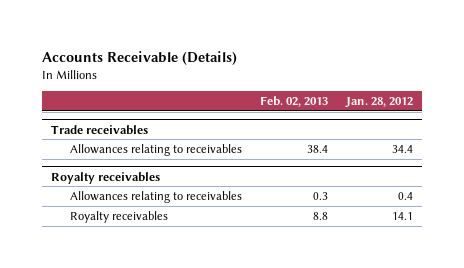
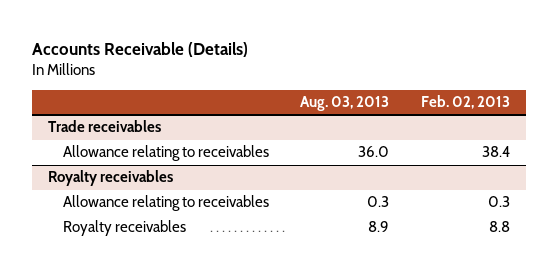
[344,97,413,109] Jan. 28, 2012 -> none
none -> [300,96,390,112] Aug. 03, 2013
[70,143,243,156] Allowances relating to receivables -> [62,145,269,162] Allowance relating to receivables
[70,190,243,203] Allowances relating to receivables -> [62,195,269,212] Allowance relating to receivables

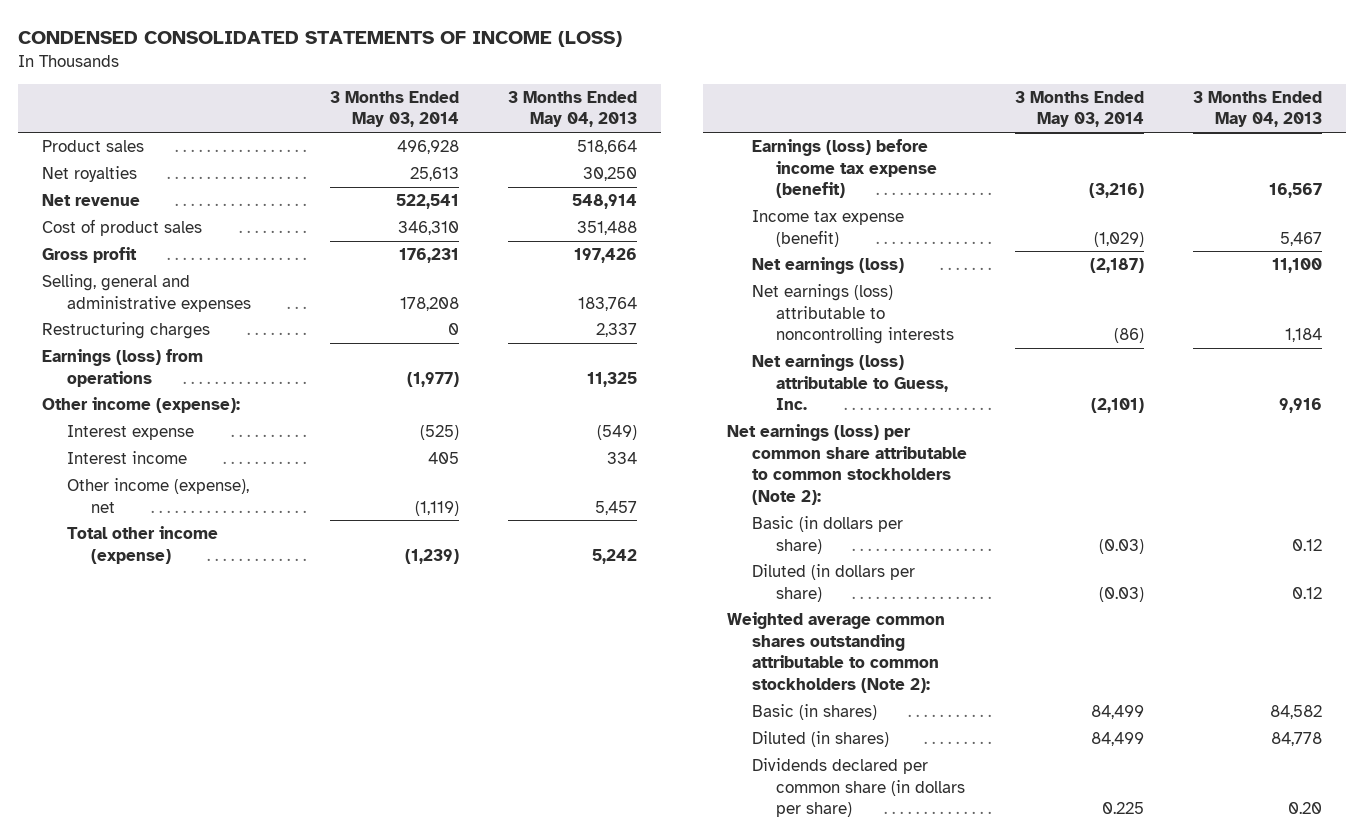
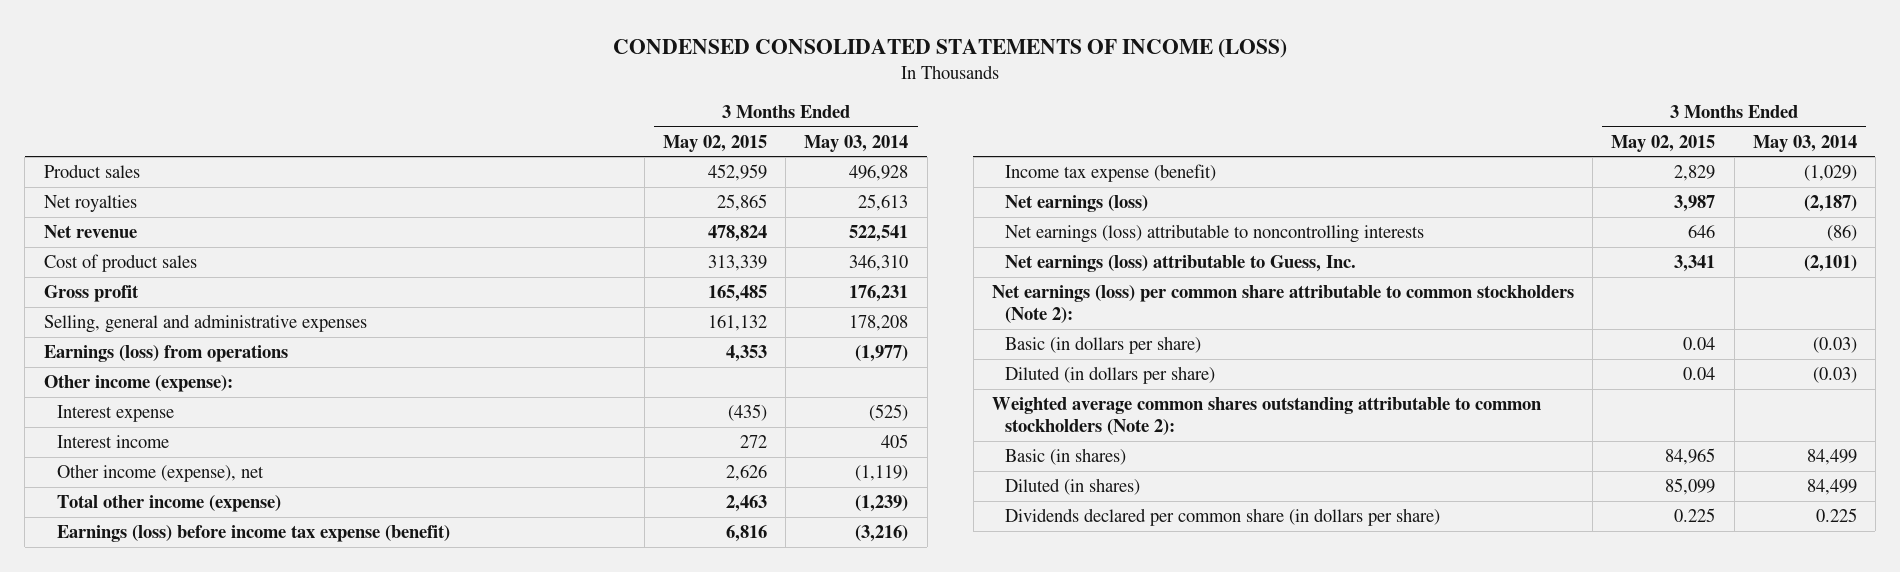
[507,90,637,128] 3 Months Ended May 04, 2013 -> none
none -> [662,134,767,152] May 02, 2015
[42,322,211,340] Restructuring charges -> none

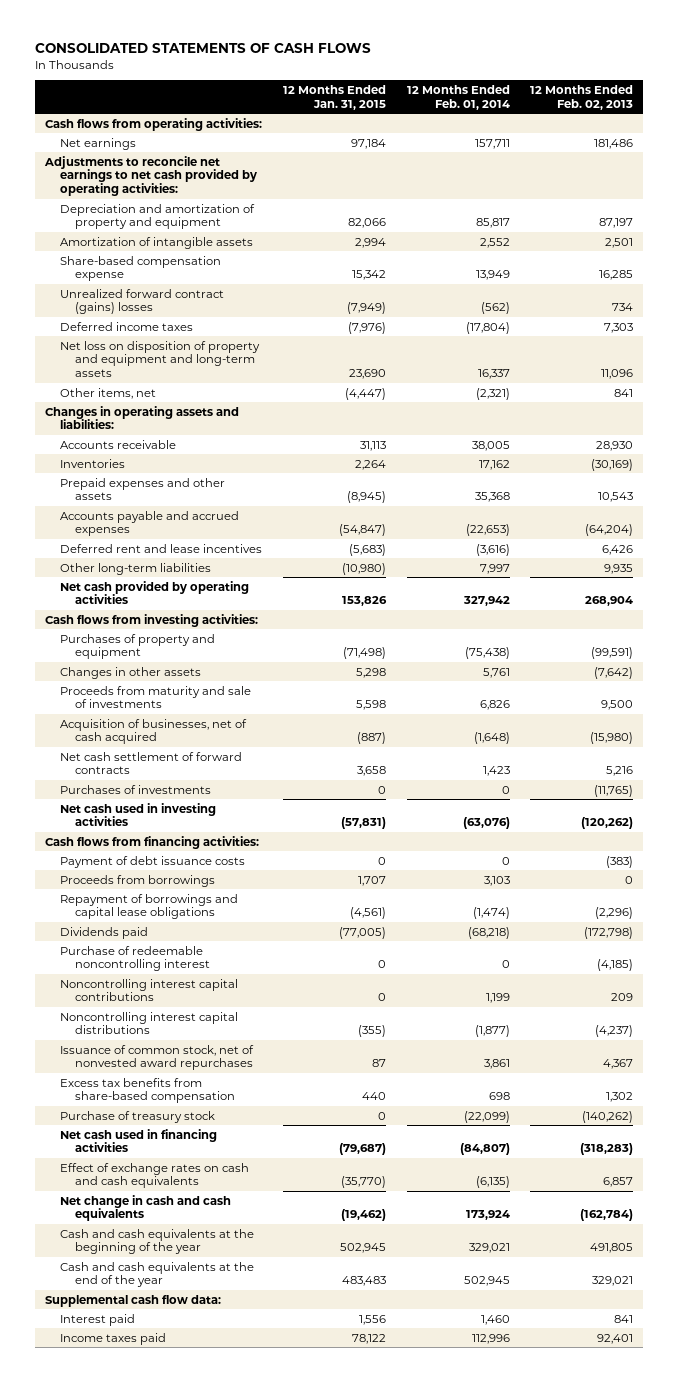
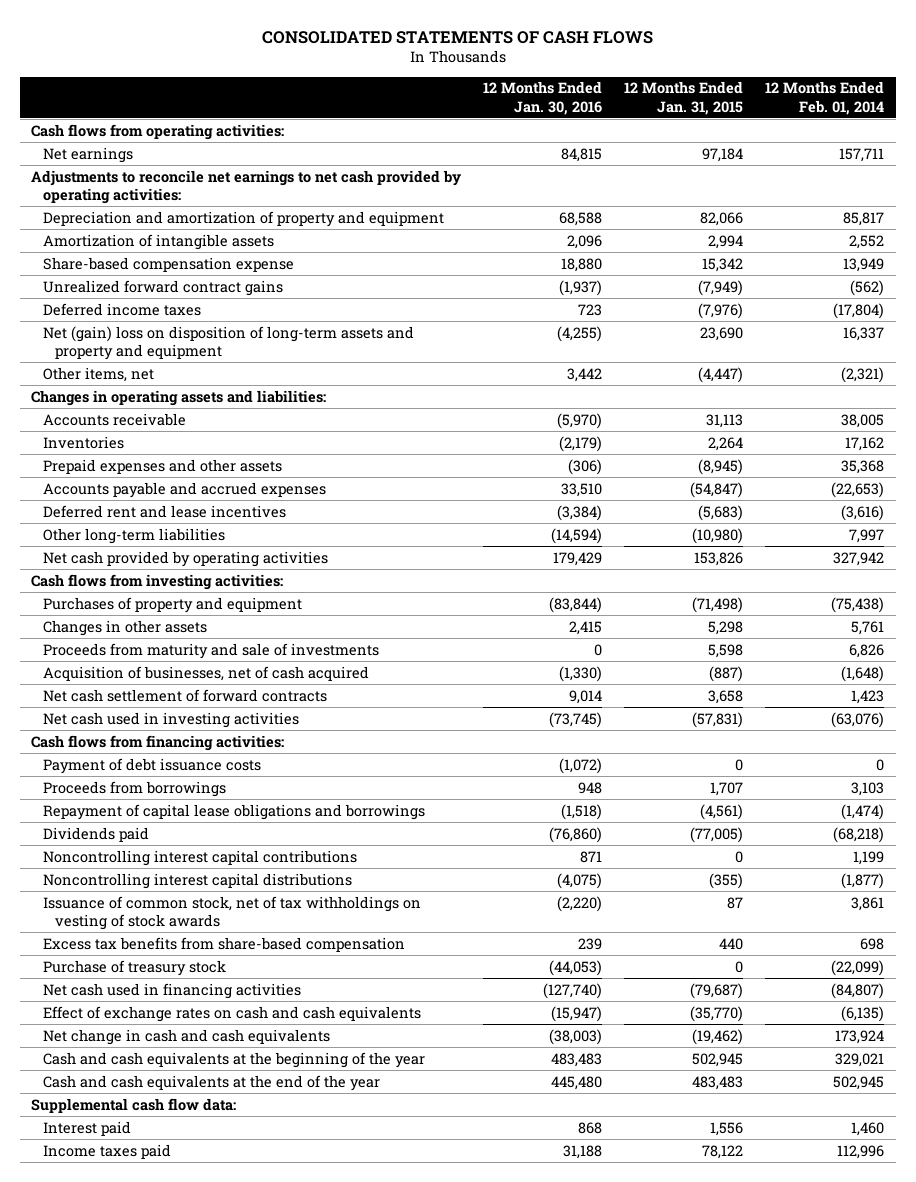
[530,85,634,110] 12 Months Ended Feb. 02, 2013 -> none
none -> [483,81,603,115] 12 Months Ended Jan. 30, 2016
[60,288,225,315] Unrealized forward contract (gains) losses -> [43,279,284,296] Unrealized forward contract gains
[60,340,261,378] Net loss on disposition of property and equipment and long-term assets -> [43,325,415,360] Net (gain) loss on disposition of long-term assets and property and equipment
[60,784,212,794] Purchases of investments -> none
[60,893,239,920] Repayment of borrowings and capital lease obligations -> [43,803,426,820] Repayment of capital lease obligations and borrowings
[60,945,211,972] Purchase of redeemable noncontrolling interest -> none
[60,1044,255,1071] Issuance of common stock, net of nonvested award repurchases -> [43,895,422,930] Issuance of common stock, net of tax withholdings on vesting of stock awards

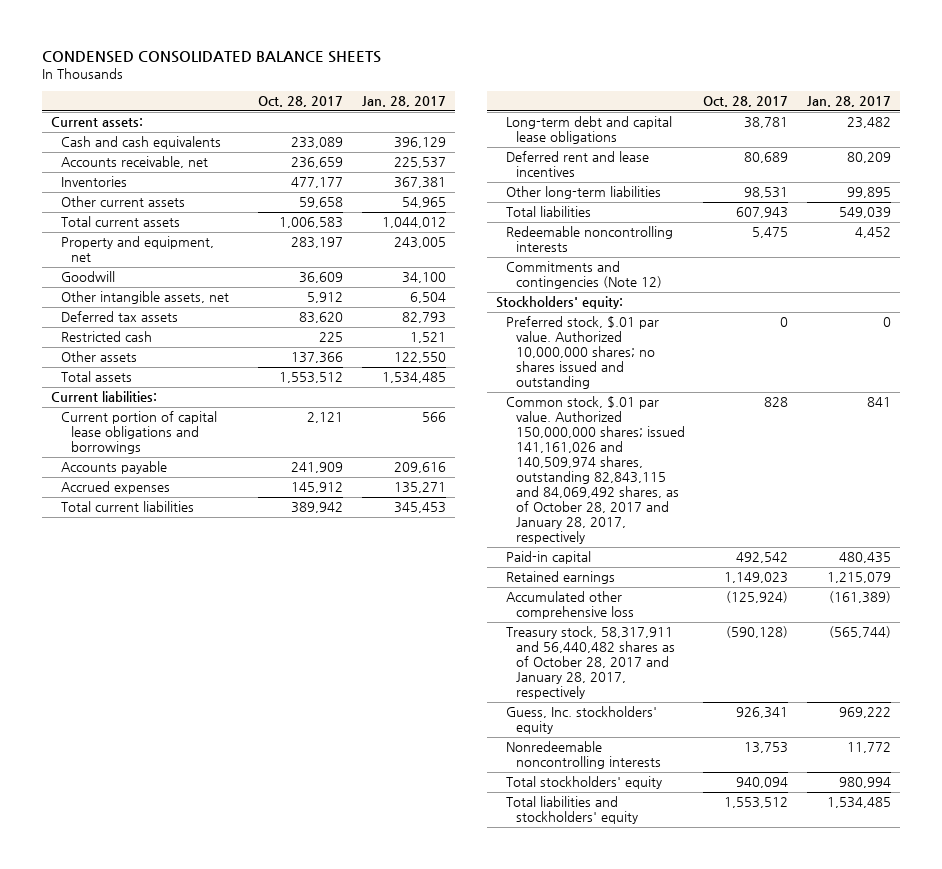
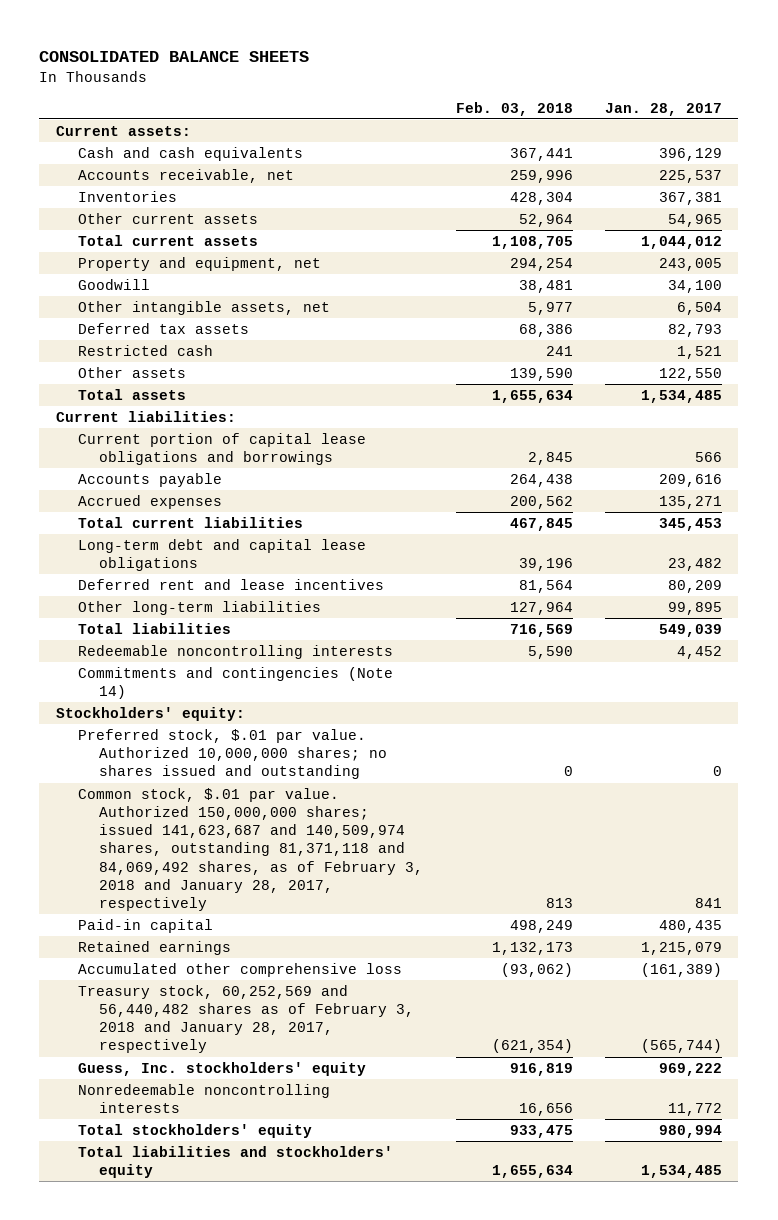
[41,51,381,64] CONDENSED CONSOLIDATED BALANCE SHEETS -> [39,51,310,63] CONSOLIDATED BALANCE SHEETS
[258,96,344,108] Oct. 28, 2017 -> none
none -> [455,101,573,116] Feb. 03, 2018
[505,261,662,290] Commitments and contingencies (Note 12) -> [77,666,393,700] Commitments and contingencies (Note 14)
[505,396,685,545] Common stock, $.01 par value. Authorized 150,000,000 shares; issued 141,161,026 and 140,509,974 shares, outstanding 82,843,115 and 84,069,492 shares, as of October 28, 2017 and January 28, 2017, respectively -> [77,787,424,911] Common stock, $.01 par value. Authorized 150,000,000 shares; issued 141,623,687 and 140,509,974 shares, outstanding 81,371,118 and 84,069,492 shares, as of February 3, 2018 and January 28, 2017, respectively
[505,626,675,700] Treasury stock, 58,317,911 and 56,440,482 shares as of October 28, 2017 and January 28, 2017, respectively -> [77,984,415,1054] Treasury stock, 60,252,569 and 56,440,482 shares as of February 3, 2018 and January 28, 2017, respectively

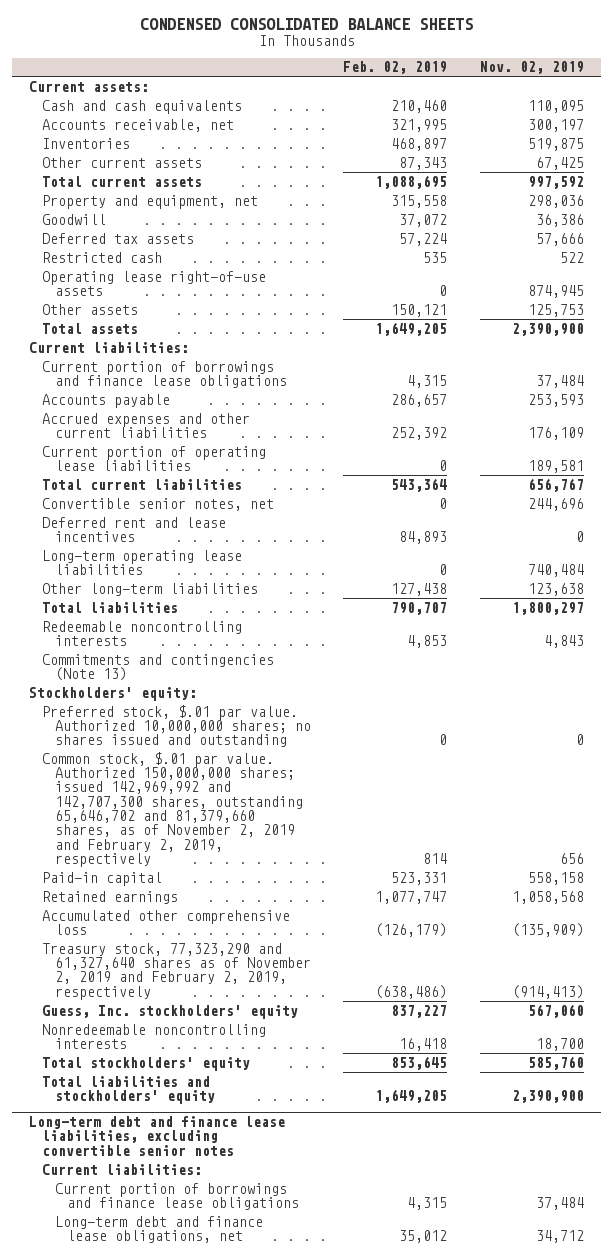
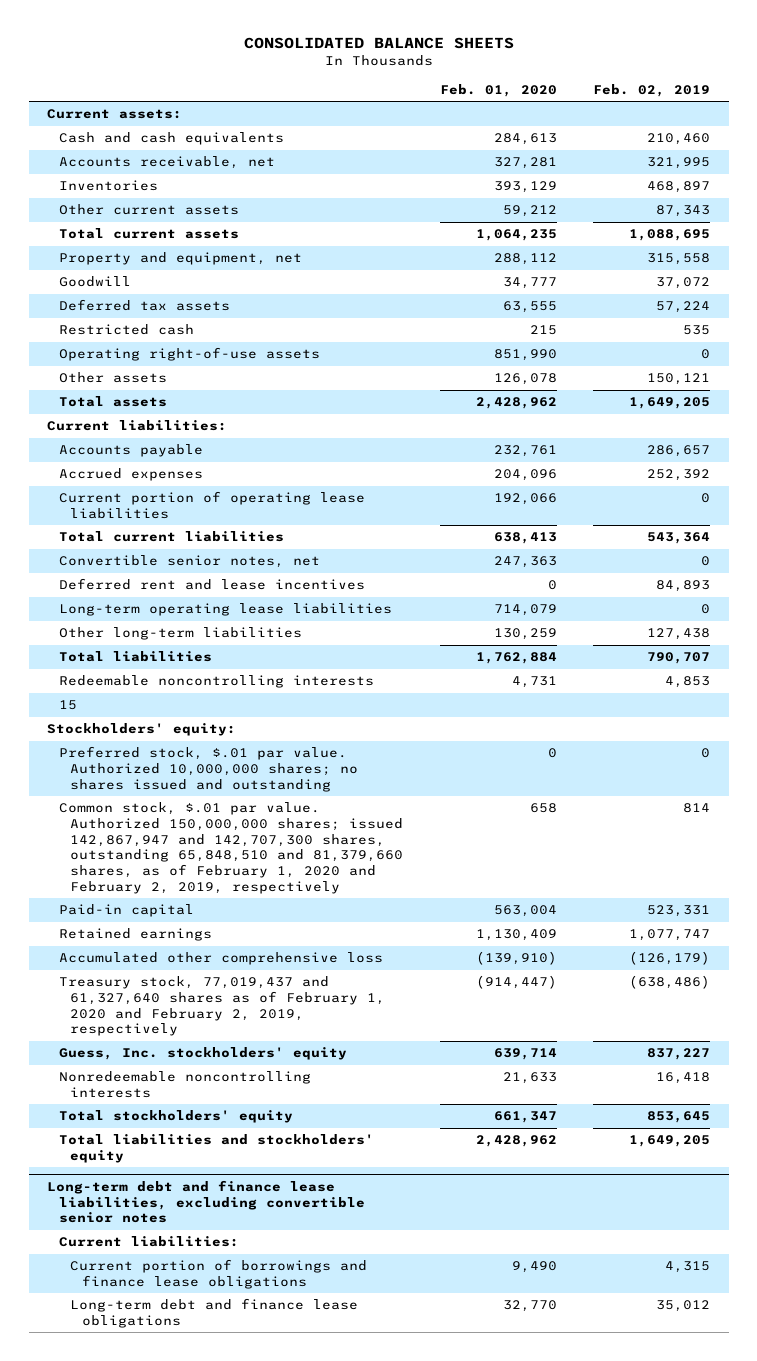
[139,18,473,31] CONDENSED CONSOLIDATED BALANCE SHEETS -> [243,37,514,50] CONSOLIDATED BALANCE SHEETS
[480,61,585,75] Nov. 02, 2019 -> none
none -> [439,84,557,98] Feb. 01, 2020
[41,270,266,297] Operating lease right-of-use assets -> [58,347,320,362] Operating right-of-use assets
[41,360,287,389] Current portion of borrowings and finance lease obligations -> none
[41,412,250,439] Accrued expenses and other current liabilities -> [58,468,203,482] Accrued expenses
[41,653,274,682] Commitments and contingencies (Note 13) -> [58,700,77,711] 15
[41,751,303,868] Common stock, $.01 par value. Authorized 150,000,000 shares; issued 142,969,992 and 142,707,300 shares, outstanding 65,646,702 and 81,379,660 shares, as of November 2, 2019 and February 2, 2019, respectively -> [58,802,404,894] Common stock, $.01 par value. Authorized 150,000,000 shares; issued 142,867,947 and 142,707,300 shares, outstanding 65,848,510 and 81,379,660 shares, as of February 1, 2020 and February 2, 2019, respectively
[41,942,311,1000] Treasury stock, 77,323,290 and 61,327,640 shares as of November 2, 2019 and February 2, 2019, respectively -> [58,976,386,1037] Treasury stock, 77,019,437 and 61,327,640 shares as of February 1, 2020 and February 2, 2019, respectively
[54,1215,263,1244] Long-term debt and finance lease obligations, net -> [70,1298,359,1328] Long-term debt and finance lease obligations

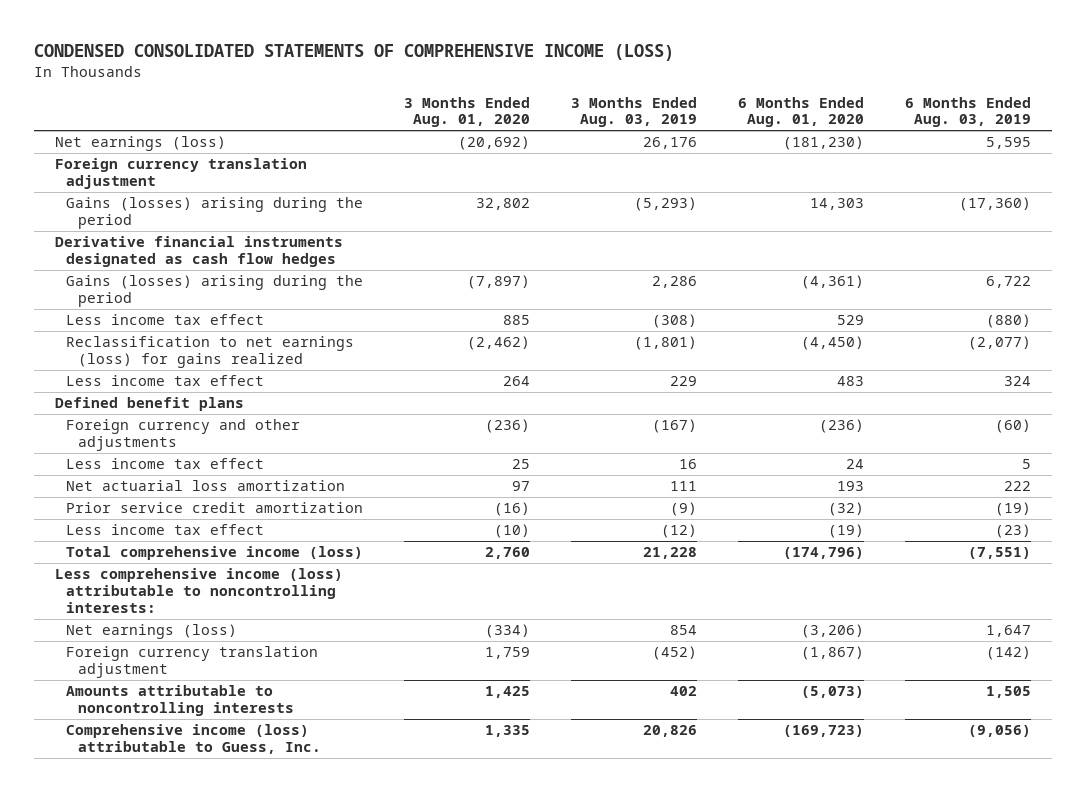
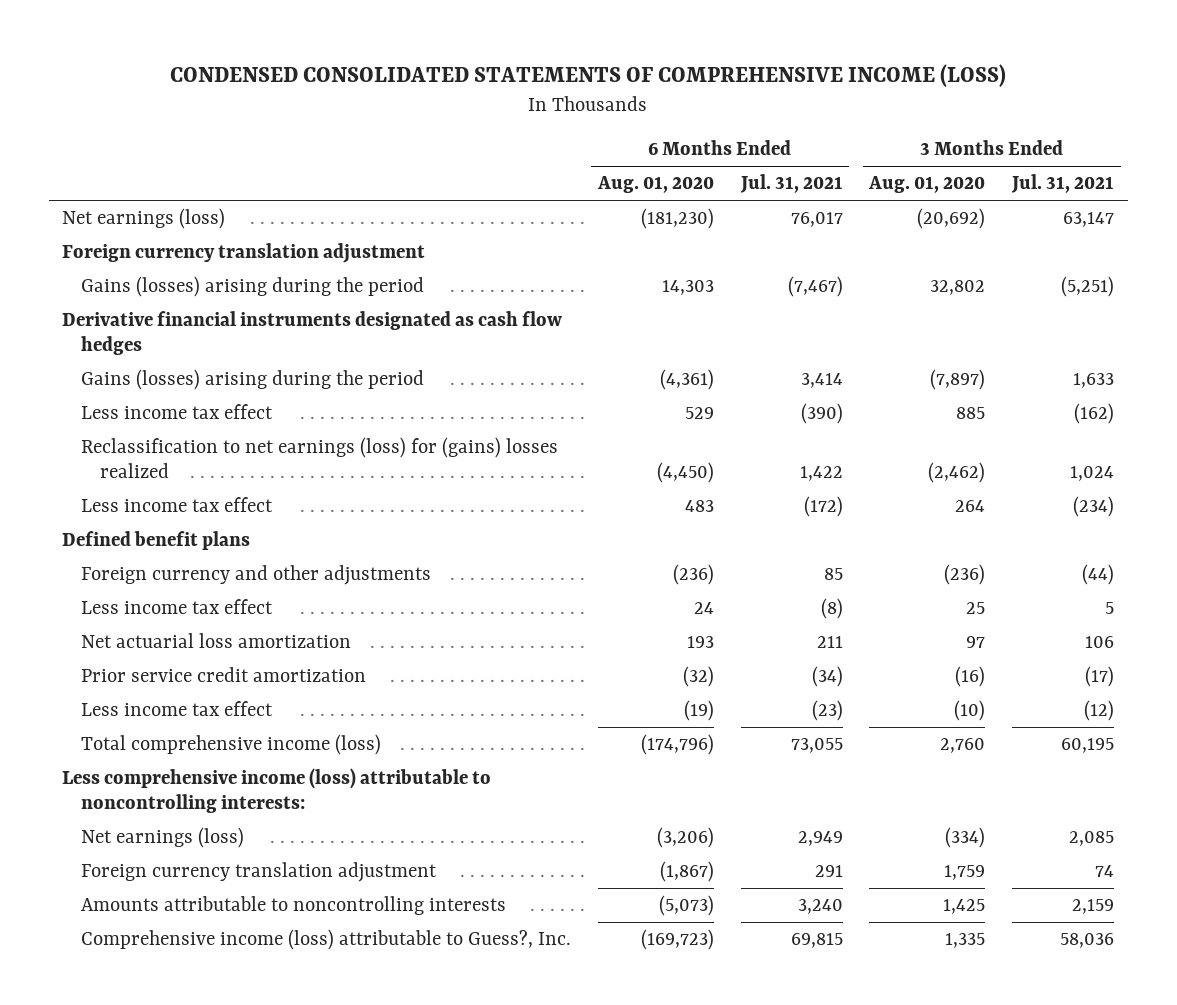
[571,96,698,128] 3 Months Ended Aug. 03, 2019 -> none
[905,96,1032,128] 6 Months Ended Aug. 03, 2019 -> none
none -> [739,174,843,194] Jul. 31, 2021
none -> [1011,174,1115,194] Jul. 31, 2021
[66,336,355,369] Reclassification to net earnings (loss) for gains realized -> [81,436,559,478] Reclassification to net earnings (loss) for (gains) losses realized
[66,724,321,755] Comprehensive income (loss) attributable to Guess, Inc. -> [81,928,572,950] Comprehensive income (loss) attributable to Guess?, Inc.

